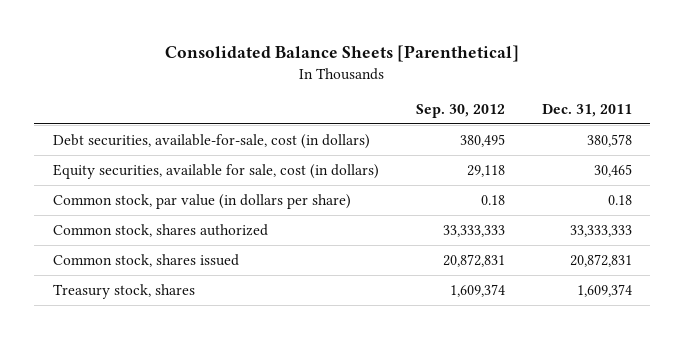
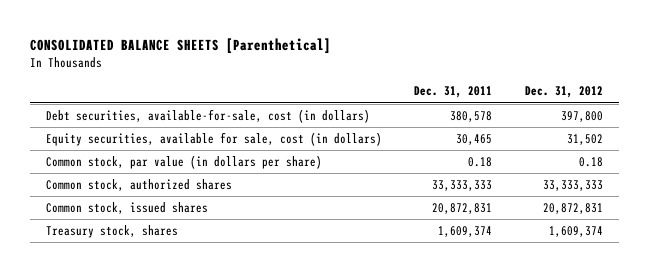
[165,45,520,63] Consolidated Balance Sheets [Parenthetical] -> [29,37,331,54] CONSOLIDATED BALANCE SHEETS [Parenthetical]
[415,103,505,118] Sep. 30, 2012 -> none
none -> [524,86,603,99] Dec. 31, 2012
[52,223,268,237] Common stock, shares authorized -> [46,179,233,192] Common stock, authorized shares
[52,253,239,267] Common stock, shares issued -> [46,202,209,215] Common stock, issued shares

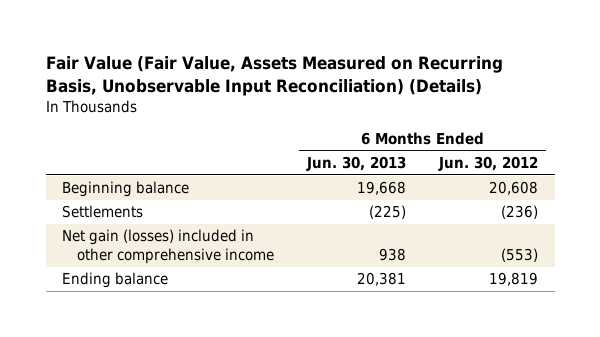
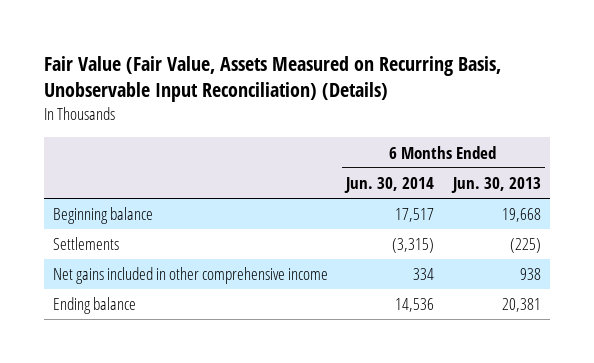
[438,156,539,172] Jun. 30, 2012 -> none
none -> [344,177,435,194] Jun. 30, 2014
[62,229,275,265] Net gain (losses) included in other comprehensive income -> [53,267,329,285] Net gains included in other comprehensive income

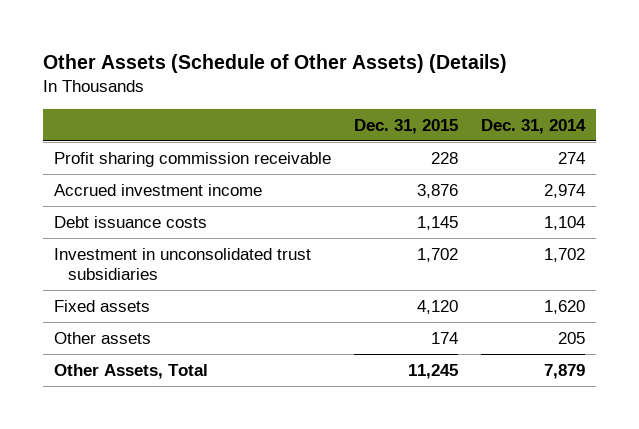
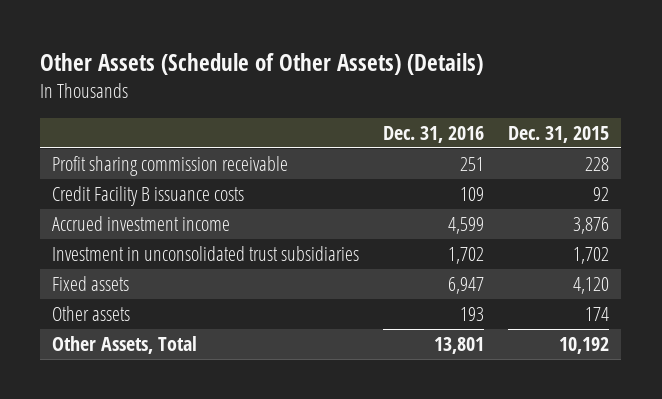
[480,118,586,134] Dec. 31, 2014 -> none
none -> [383,125,485,143] Dec. 31, 2016
none -> [52,186,245,207] Credit Facility B issuance costs
[54,215,208,228] Debt issuance costs -> none
[407,363,458,379] 11,245 -> [559,337,610,355] 10,192

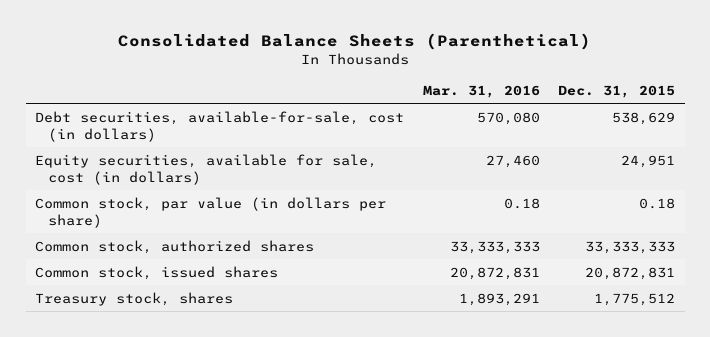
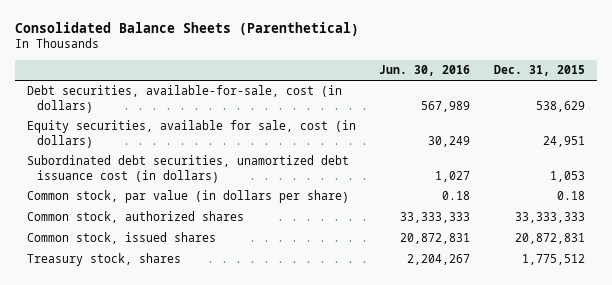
[422,84,540,98] Mar. 31, 2016 -> none
none -> [379,64,471,76] Jun. 30, 2016
none -> [26,155,349,183] Subordinated debt securities, unamortized debt issuance cost (in dollars)

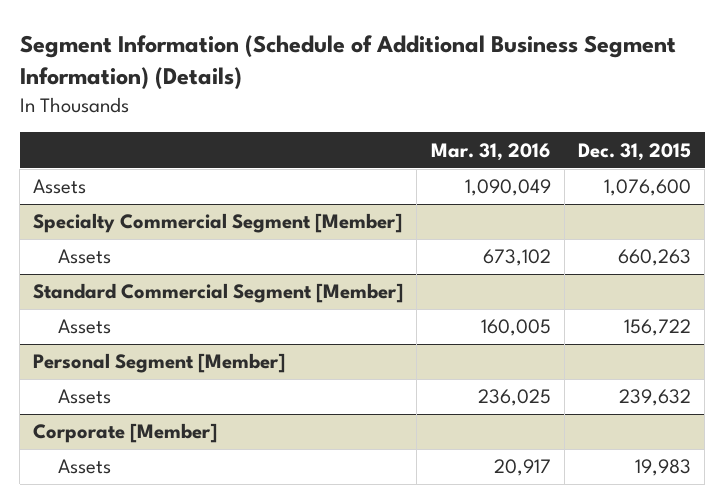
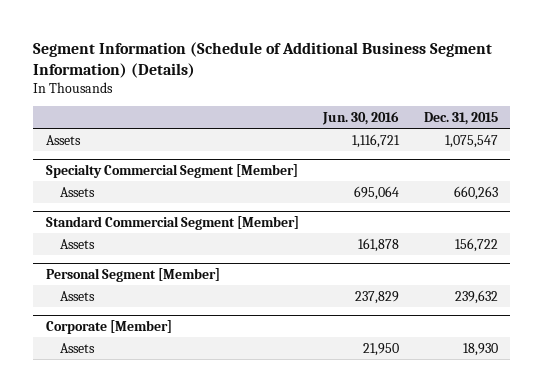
[430,142,551,161] Mar. 31, 2016 -> none
none -> [322,110,400,125] Jun. 30, 2016
[603,179,691,197] 1,076,600 -> [444,134,498,148] 1,075,547
[634,459,691,477] 19,983 -> [462,342,498,356] 18,930

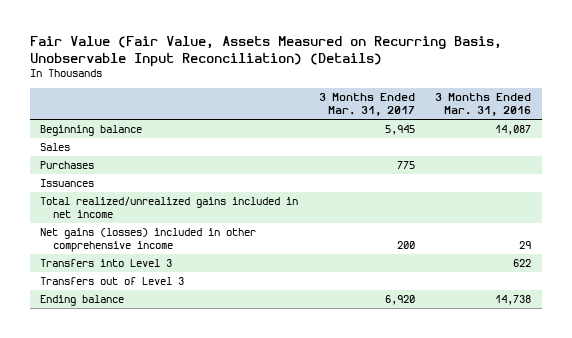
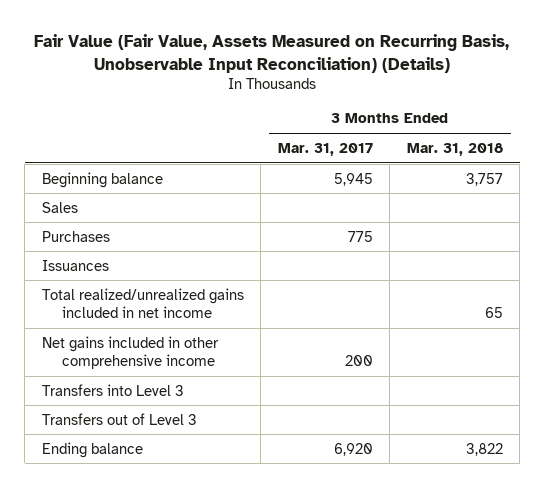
[435,92,532,117] 3 Months Ended Mar. 31, 2016 -> none
none -> [406,142,503,156] Mar. 31, 2018
[40,227,257,253] Net gains (losses) included in other comprehensive income -> [41,335,219,370] Net gains included in other comprehensive income

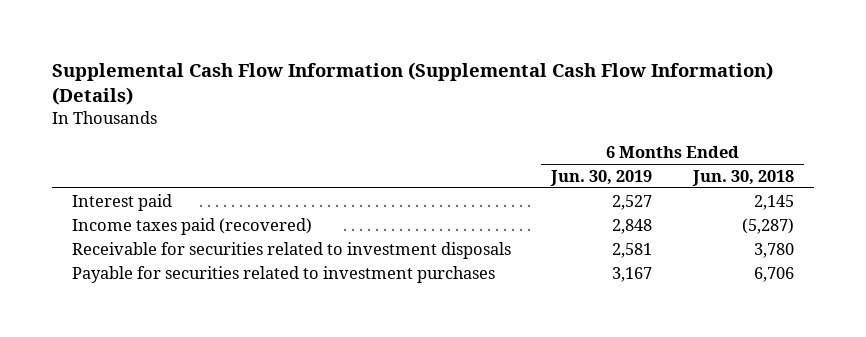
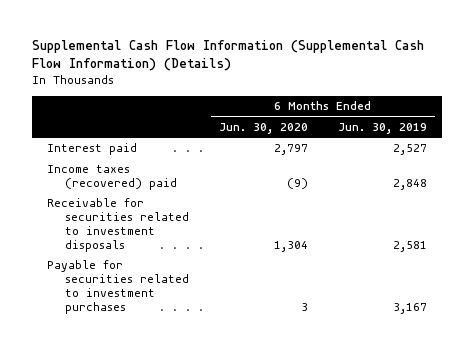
[692,169,795,186] Jun. 30, 2018 -> none
none -> [218,122,308,134] Jun. 30, 2020
[71,217,312,235] Income taxes paid (recovered) -> [46,165,177,191] Income taxes (recovered) paid

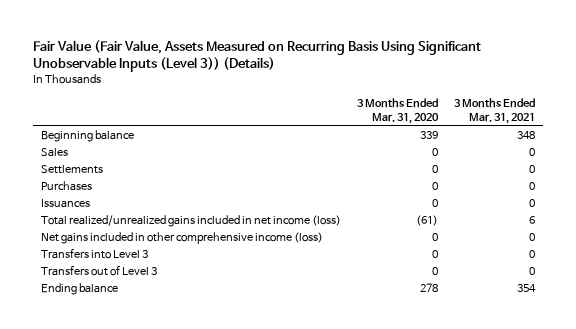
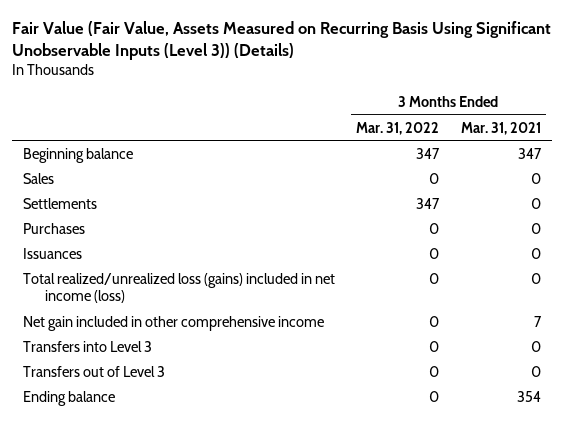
[356,97,439,124] 3 Months Ended Mar. 31, 2020 -> none
none -> [356,121,440,135] Mar. 31, 2022
[516,130,535,139] 348 -> [517,147,542,159] 347
[41,214,342,227] Total realized/unrealized gains included in net income (loss) -> [22,272,335,304] Total realized/unrealized loss (gains) included in net income (loss)
[528,215,535,224] 6 -> [530,272,541,284] 0
[41,231,324,244] Net gains included in other comprehensive income (loss) -> [22,315,324,331] Net gain included in other comprehensive income
[528,232,535,241] 0 -> [533,315,542,327] 7

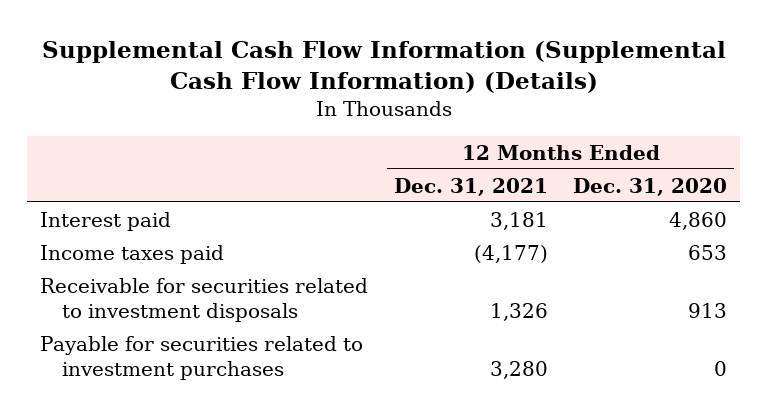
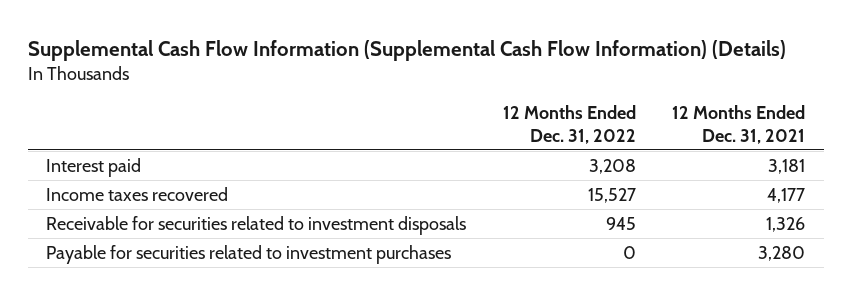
[573,177,728,196] Dec. 31, 2020 -> none
none -> [502,104,636,144] 12 Months Ended Dec. 31, 2022
[40,244,225,264] Income taxes paid -> [46,186,229,201] Income taxes recovered
[473,244,548,263] (4,177) -> [767,187,806,203] 4,177

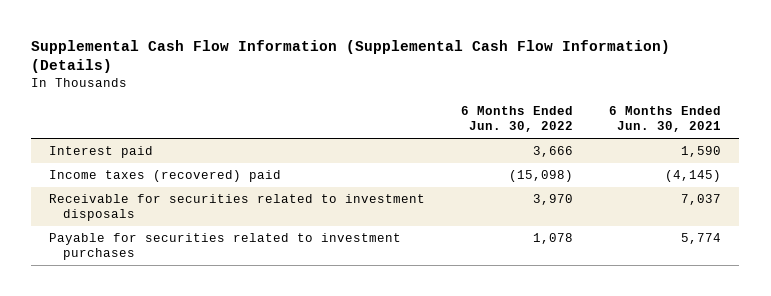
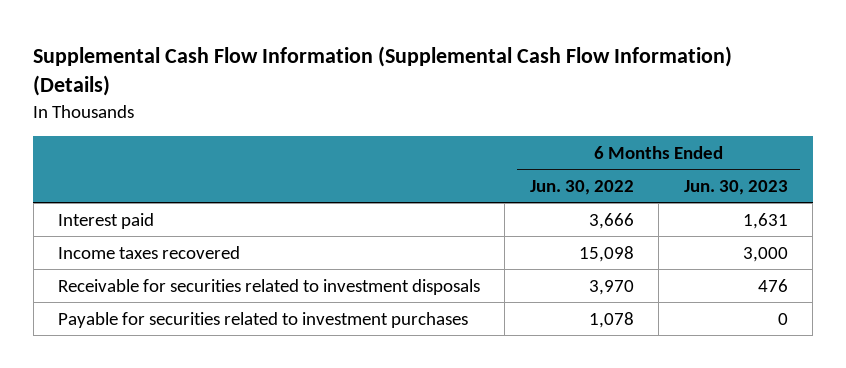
[609,106,722,133] 6 Months Ended Jun. 30, 2021 -> none
none -> [683,180,788,196] Jun. 30, 2023
[49,170,282,183] Income taxes (recovered) paid -> [58,245,241,259] Income taxes recovered
[509,170,574,183] (15,098) -> [578,245,634,262] 15,098

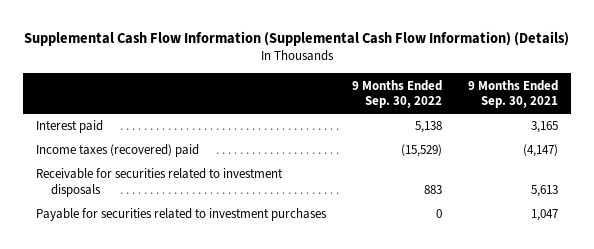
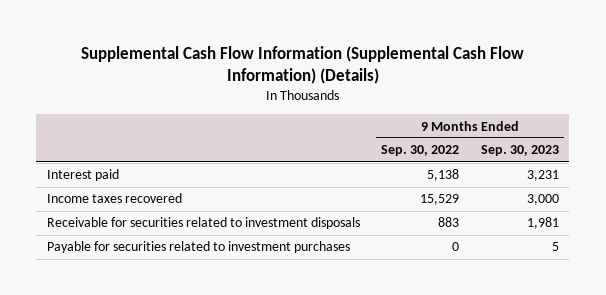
[468,79,559,109] 9 Months Ended Sep. 30, 2021 -> none
none -> [480,145,559,157] Sep. 30, 2023
[36,144,200,158] Income taxes (recovered) paid -> [47,193,183,204] Income taxes recovered
[401,144,443,158] (15,529) -> [420,194,460,206] 15,529

